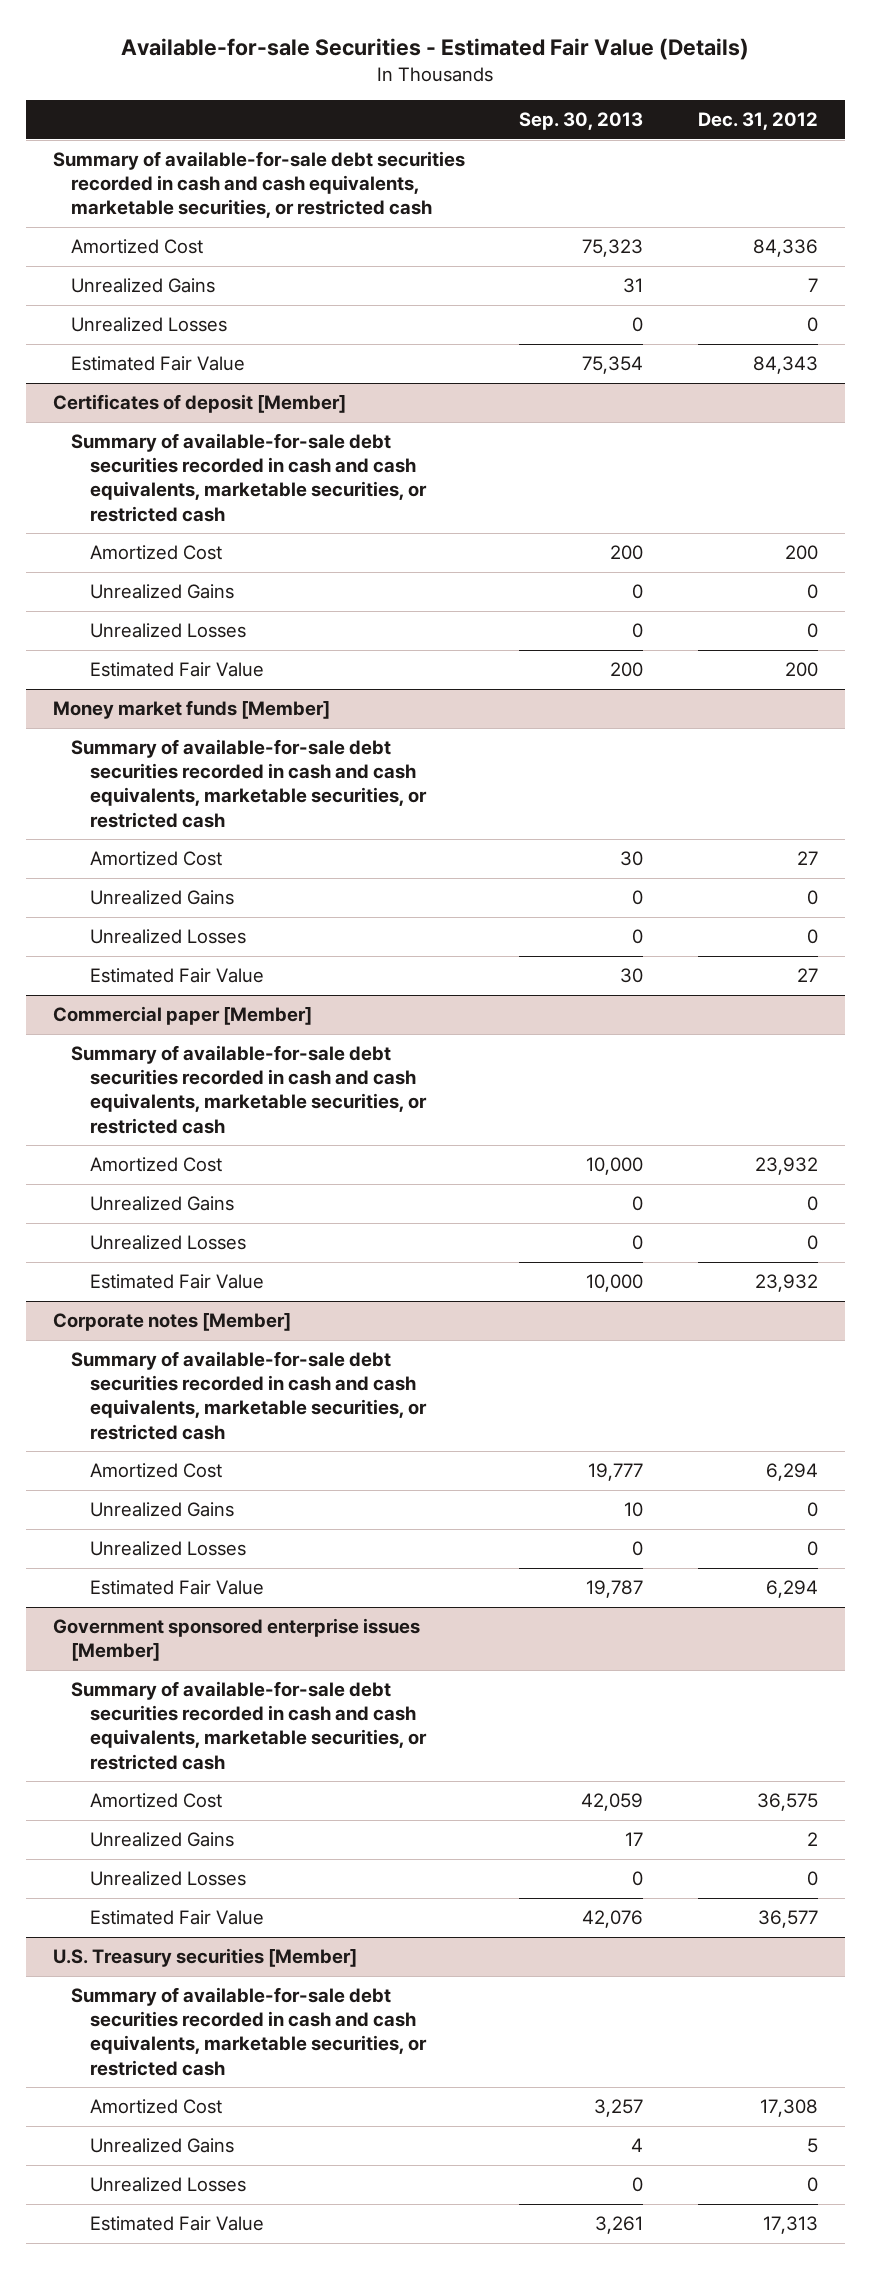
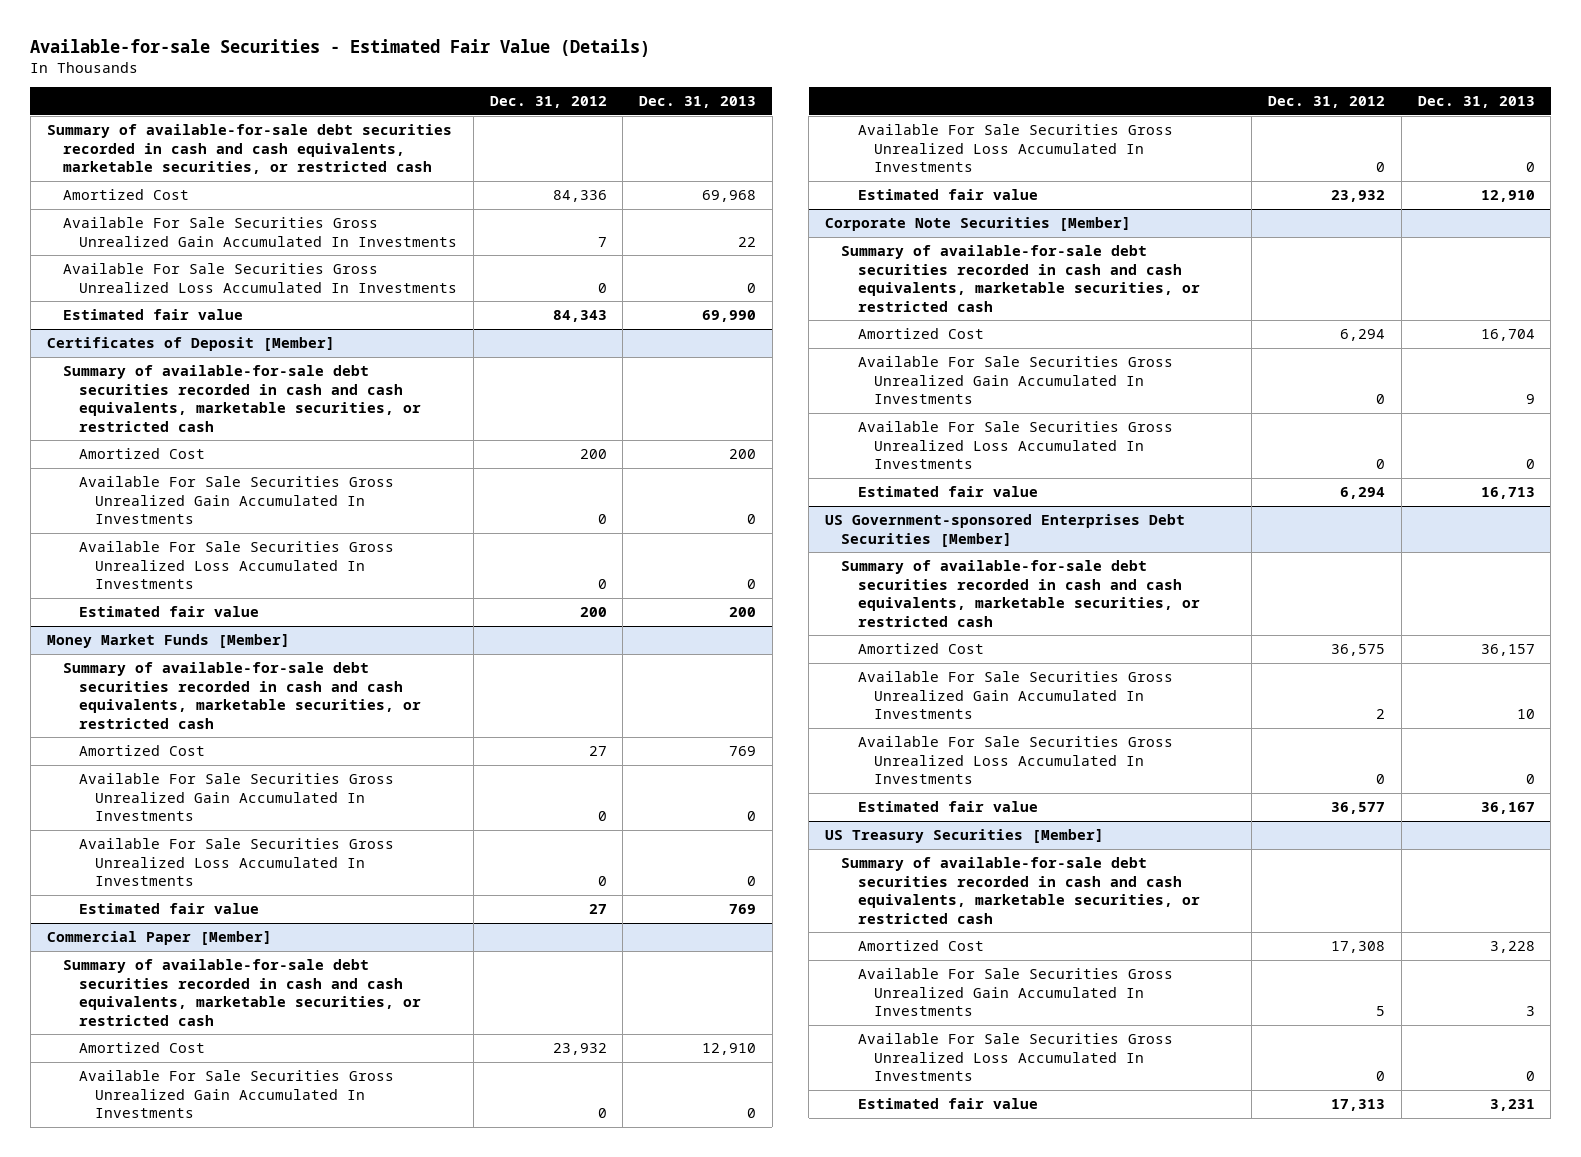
[519,111,644,130] Sep. 30, 2013 -> none
none -> [639,96,757,109] Dec. 31, 2013
[71,278,216,294] Unrealized Gains -> [62,217,457,247] Available For Sale Securities Gross Unrealized Gain Accumulated In Investments
[71,317,228,333] Unrealized Losses -> [62,263,457,293] Available For Sale Securities Gross Unrealized Loss Accumulated In Investments
[71,356,246,372] Estimated Fair Value -> [62,309,243,321] Estimated fair value
[52,394,346,414] Certificates of deposit [Member] -> [46,337,335,352] Certificates of Deposit [Member]
[90,584,235,600] Unrealized Gains -> [78,476,394,525] Available For Sale Securities Gross Unrealized Gain Accumulated In Investments
[90,623,247,639] Unrealized Losses -> [78,541,394,590] Available For Sale Securities Gross Unrealized Loss Accumulated In Investments
[90,662,265,678] Estimated Fair Value -> [78,606,259,618] Estimated fair value
[52,700,330,720] Money market funds [Member] -> [46,634,290,649] Money Market Funds [Member]
[90,890,235,906] Unrealized Gains -> [78,773,394,822] Available For Sale Securities Gross Unrealized Gain Accumulated In Investments
[90,929,247,945] Unrealized Losses -> [78,838,394,887] Available For Sale Securities Gross Unrealized Loss Accumulated In Investments
[90,968,265,984] Estimated Fair Value -> [78,903,259,915] Estimated fair value
[52,1006,312,1026] Commercial paper [Member] -> [46,931,272,946] Commercial Paper [Member]
[52,1313,291,1332] Corporate notes [Member] -> none
[90,1196,235,1212] Unrealized Gains -> [78,1070,394,1119] Available For Sale Securities Gross Unrealized Gain Accumulated In Investments
[90,1235,247,1251] Unrealized Losses -> [857,124,1173,173] Available For Sale Securities Gross Unrealized Loss Accumulated In Investments
[90,1274,265,1290] Estimated Fair Value -> [857,189,1038,201] Estimated fair value
none -> [825,217,1132,232] Corporate Note Securities [Member]
[52,1618,420,1662] Government sponsored enterprise issues [Member] -> none
[90,1502,235,1518] Unrealized Gains -> [857,356,1173,405] Available For Sale Securities Gross Unrealized Gain Accumulated In Investments
[90,1541,247,1557] Unrealized Losses -> [857,421,1173,470] Available For Sale Securities Gross Unrealized Loss Accumulated In Investments
[90,1580,265,1596] Estimated Fair Value -> [857,486,1038,498] Estimated fair value
none -> [825,514,1186,547] US Government-sponsored Enterprises Debt Securities [Member]
[90,1832,235,1848] Unrealized Gains -> [857,671,1173,720] Available For Sale Securities Gross Unrealized Gain Accumulated In Investments
[90,1871,247,1887] Unrealized Losses -> [857,736,1173,785] Available For Sale Securities Gross Unrealized Loss Accumulated In Investments
[90,1910,265,1926] Estimated Fair Value -> [857,801,1038,813] Estimated fair value
[52,1948,357,1968] U.S. Treasury securities [Member] -> [825,829,1105,844] US Treasury Securities [Member]
[90,2138,235,2154] Unrealized Gains -> [857,968,1173,1017] Available For Sale Securities Gross Unrealized Gain Accumulated In Investments
[90,2177,247,2193] Unrealized Losses -> [857,1033,1173,1082] Available For Sale Securities Gross Unrealized Loss Accumulated In Investments
[90,2216,265,2232] Estimated Fair Value -> [857,1098,1038,1110] Estimated fair value

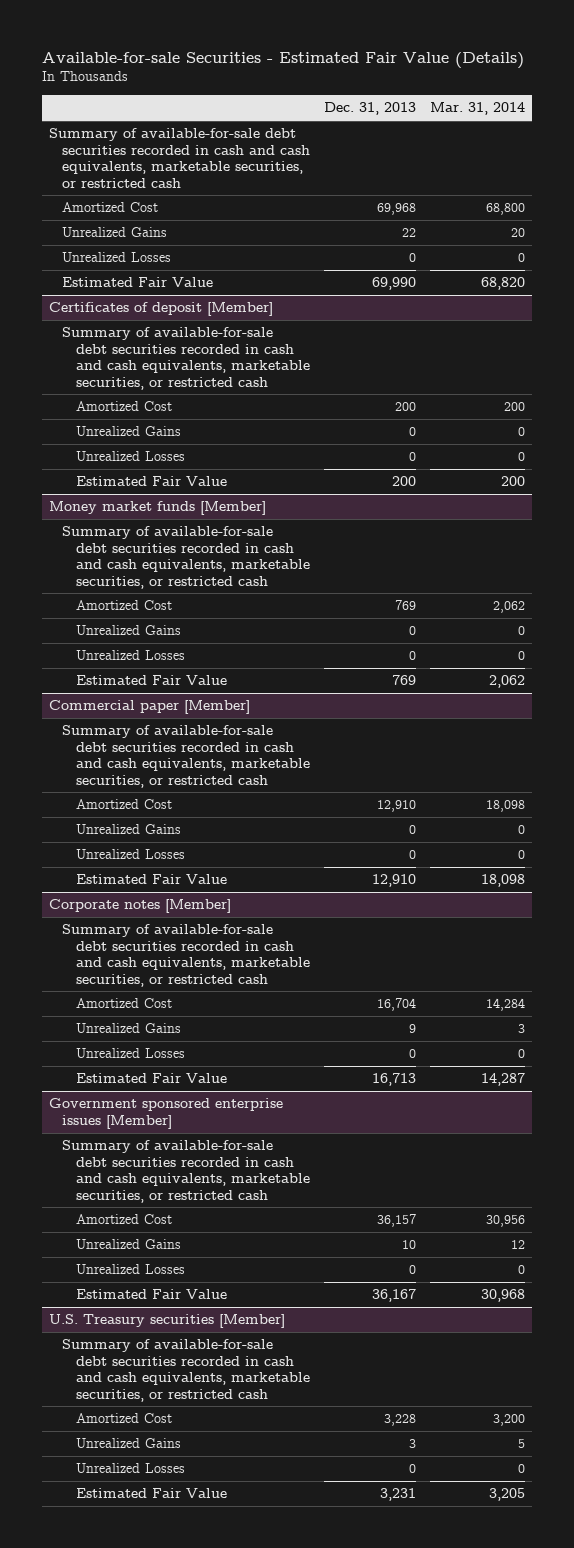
[489,96,607,109] Dec. 31, 2012 -> none
none -> [429,102,525,116] Mar. 31, 2014
[62,217,457,247] Available For Sale Securities Gross Unrealized Gain Accumulated In Investments -> [62,227,168,238] Unrealized Gains
[62,263,457,293] Available For Sale Securities Gross Unrealized Loss Accumulated In Investments -> [62,252,172,263] Unrealized Losses
[62,309,243,321] Estimated fair value -> [62,277,214,288] Estimated Fair Value
[46,337,335,352] Certificates of Deposit [Member] -> [48,302,273,317] Certificates of deposit [Member]
[78,476,394,525] Available For Sale Securities Gross Unrealized Gain Accumulated In Investments -> [76,426,182,437] Unrealized Gains
[78,541,394,590] Available For Sale Securities Gross Unrealized Loss Accumulated In Investments -> [76,451,186,462] Unrealized Losses
[78,606,259,618] Estimated fair value -> [76,476,228,487] Estimated Fair Value
[46,634,290,649] Money Market Funds [Member] -> [48,501,266,516] Money market funds [Member]
[78,773,394,822] Available For Sale Securities Gross Unrealized Gain Accumulated In Investments -> [76,625,182,636] Unrealized Gains
[78,838,394,887] Available For Sale Securities Gross Unrealized Loss Accumulated In Investments -> [76,650,186,661] Unrealized Losses
[78,903,259,915] Estimated fair value -> [76,675,228,686] Estimated Fair Value
[46,931,272,946] Commercial Paper [Member] -> [48,700,250,715] Commercial paper [Member]
[825,217,1132,232] Corporate Note Securities [Member] -> none
[78,1070,394,1119] Available For Sale Securities Gross Unrealized Gain Accumulated In Investments -> [76,824,182,835] Unrealized Gains
[857,124,1173,173] Available For Sale Securities Gross Unrealized Loss Accumulated In Investments -> [76,849,186,860] Unrealized Losses
[857,189,1038,201] Estimated fair value -> [76,874,228,885] Estimated Fair Value
none -> [48,899,231,914] Corporate notes [Member]
[825,514,1186,547] US Government-sponsored Enterprises Debt Securities [Member] -> none
[857,356,1173,405] Available For Sale Securities Gross Unrealized Gain Accumulated In Investments -> [76,1023,182,1034] Unrealized Gains
[857,421,1173,470] Available For Sale Securities Gross Unrealized Loss Accumulated In Investments -> [76,1048,186,1059] Unrealized Losses
[857,486,1038,498] Estimated fair value -> [76,1073,228,1084] Estimated Fair Value
none -> [48,1098,283,1129] Government sponsored enterprise issues [Member]
[857,671,1173,720] Available For Sale Securities Gross Unrealized Gain Accumulated In Investments -> [76,1239,182,1250] Unrealized Gains
[857,736,1173,785] Available For Sale Securities Gross Unrealized Loss Accumulated In Investments -> [76,1264,186,1275] Unrealized Losses
[857,801,1038,813] Estimated fair value -> [76,1289,228,1300] Estimated Fair Value
[825,829,1105,844] US Treasury Securities [Member] -> [48,1314,285,1329] U.S. Treasury securities [Member]
[857,968,1173,1017] Available For Sale Securities Gross Unrealized Gain Accumulated In Investments -> [76,1438,182,1449] Unrealized Gains
[857,1033,1173,1082] Available For Sale Securities Gross Unrealized Loss Accumulated In Investments -> [76,1463,186,1474] Unrealized Losses
[857,1098,1038,1110] Estimated fair value -> [76,1488,228,1499] Estimated Fair Value

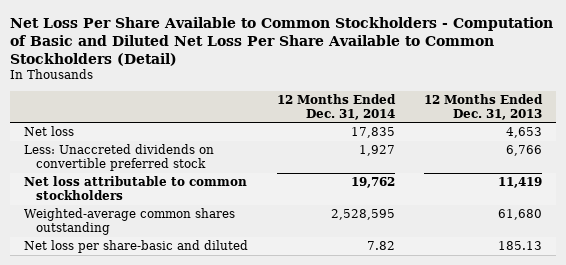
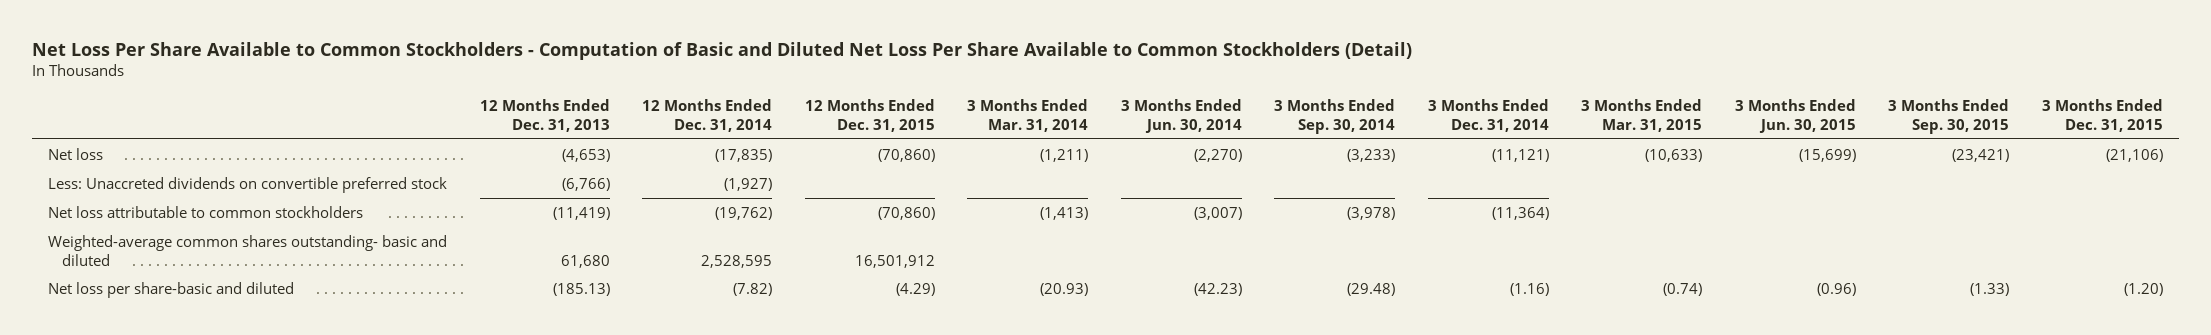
none -> [804,99,935,133] 12 Months Ended Dec. 31, 2015
none -> [967,99,1089,133] 3 Months Ended Mar. 31, 2014
none -> [1120,99,1242,134] 3 Months Ended Jun. 30, 2014
none -> [1274,99,1396,135] 3 Months Ended Sep. 30, 2014
none -> [1427,99,1549,133] 3 Months Ended Dec. 31, 2014
none -> [1581,99,1703,133] 3 Months Ended Mar. 31, 2015
none -> [1734,99,1856,134] 3 Months Ended Jun. 30, 2015
none -> [1888,99,2010,135] 3 Months Ended Sep. 30, 2015
none -> [2041,99,2163,133] 3 Months Ended Dec. 31, 2015
[350,127,395,139] 17,835 -> [715,148,773,162] (17,835)
[505,127,542,139] 4,653 -> [561,148,610,162] (4,653)
[358,145,395,157] 1,927 -> [724,177,773,191] (1,927)
[505,145,542,157] 6,766 -> [561,177,610,191] (6,766)
[350,177,395,189] 19,762 -> [715,206,773,220] (19,762)
[497,177,542,189] 11,419 -> [552,206,610,220] (11,419)
[24,208,236,235] Weighted-average common shares outstanding -> [48,234,448,266] Weighted-average common shares outstanding- basic and diluted
[366,241,395,251] 7.82 -> [733,282,773,296] (7.82)
[497,241,542,251] 185.13 -> [552,282,610,296] (185.13)

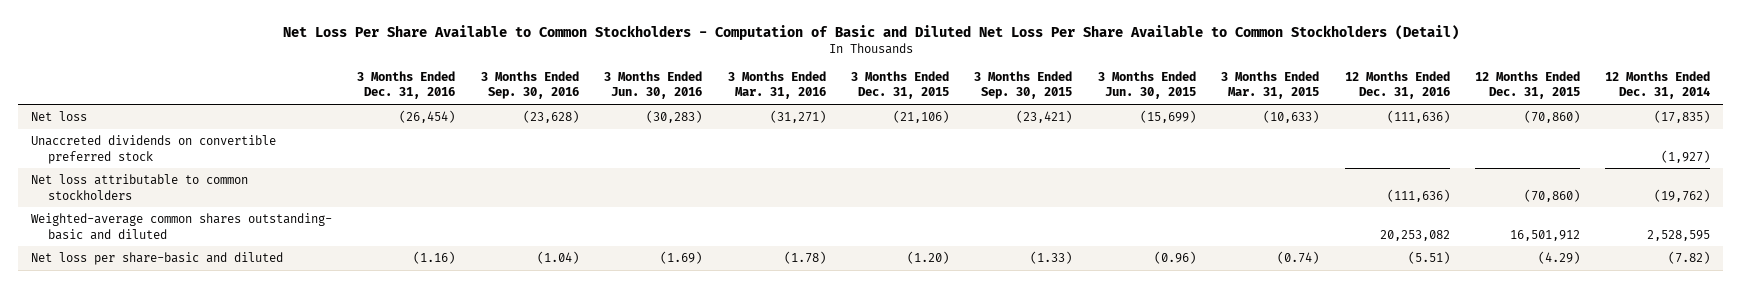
[479,99,610,133] 12 Months Ended Dec. 31, 2013 -> none
[967,99,1089,133] 3 Months Ended Mar. 31, 2014 -> none
[1120,99,1242,134] 3 Months Ended Jun. 30, 2014 -> none
[1274,99,1396,135] 3 Months Ended Sep. 30, 2014 -> none
[1427,99,1549,133] 3 Months Ended Dec. 31, 2014 -> none
none -> [357,71,456,100] 3 Months Ended Dec. 31, 2016
none -> [480,71,579,100] 3 Months Ended Sep. 30, 2016
none -> [604,71,703,100] 3 Months Ended Jun. 30, 2016
none -> [727,71,826,100] 3 Months Ended Mar. 31, 2016
none -> [1344,71,1450,100] 12 Months Ended Dec. 31, 2016
[48,176,448,193] Less: Unaccreted dividends on convertible preferred stock -> [31,135,277,164] Unaccreted dividends on convertible preferred stock

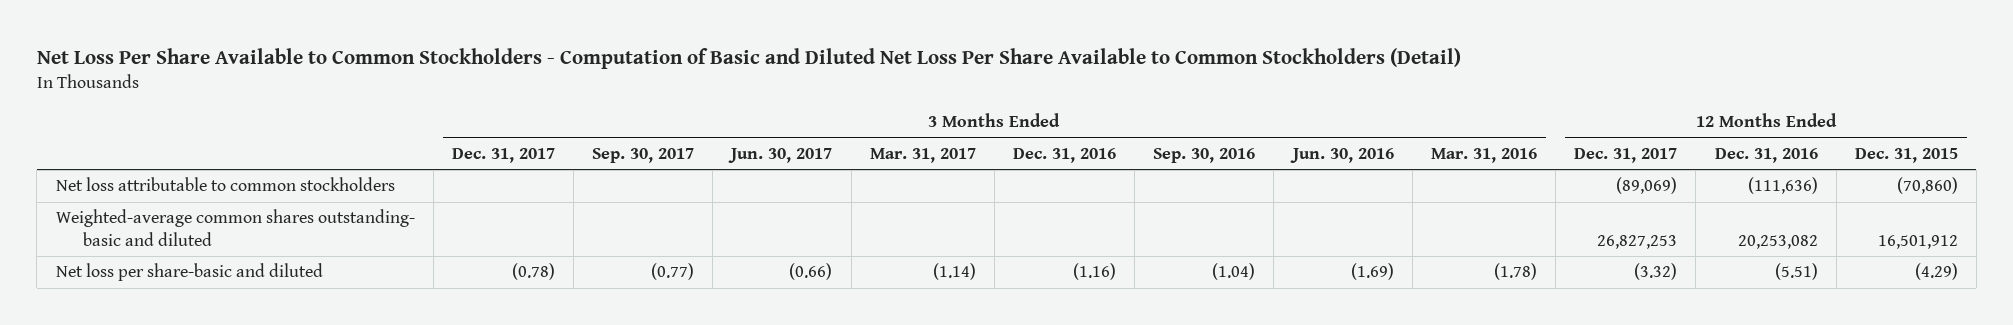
[850,71,949,100] 3 Months Ended Dec. 31, 2015 -> none
[974,71,1073,100] 3 Months Ended Sep. 30, 2015 -> none
[1097,71,1196,100] 3 Months Ended Jun. 30, 2015 -> none
[1221,71,1320,100] 3 Months Ended Mar. 31, 2015 -> none
[1605,71,1711,100] 12 Months Ended Dec. 31, 2014 -> none
none -> [451,147,555,163] Dec. 31, 2017
none -> [592,147,695,163] Sep. 30, 2017
none -> [728,147,833,163] Jun. 30, 2017
none -> [869,147,976,163] Mar. 31, 2017
none -> [1574,147,1678,163] Dec. 31, 2017
[31,111,88,122] Net loss -> none
[31,135,277,164] Unaccreted dividends on convertible preferred stock -> none

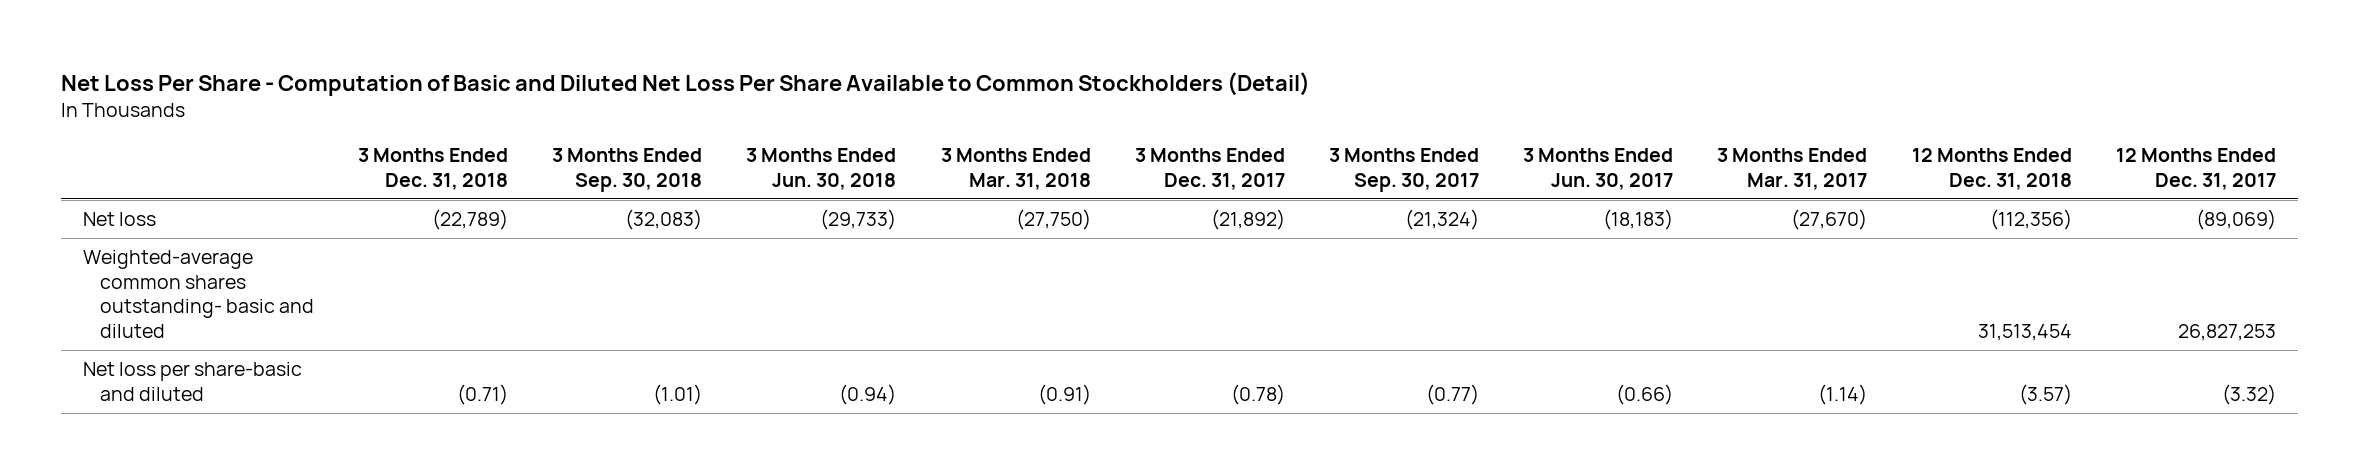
[36,48,1461,70] Net Loss Per Share Available to Common Stockholders - Computation of Basic and Diluted Net Loss Per Share Available to Common Stockholders (Detail) -> [60,71,1310,96] Net Loss Per Share - Computation of Basic and Diluted Net Loss Per Share Available to Common Stockholders (Detail)
[1013,147,1117,163] Dec. 31, 2016 -> none
[1153,147,1256,163] Sep. 30, 2016 -> none
[1289,147,1394,163] Jun. 30, 2016 -> none
[1430,147,1537,163] Mar. 31, 2016 -> none
[1714,147,1818,163] Dec. 31, 2016 -> none
[1854,147,1958,163] Dec. 31, 2015 -> none
none -> [357,148,508,190] 3 Months Ended Dec. 31, 2018
none -> [552,148,703,192] 3 Months Ended Sep. 30, 2018
none -> [746,148,897,190] 3 Months Ended Jun. 30, 2018
none -> [940,148,1091,190] 3 Months Ended Mar. 31, 2018
none -> [1911,148,2072,190] 12 Months Ended Dec. 31, 2018
[55,177,395,192] Net loss attributable to common stockholders -> none
none -> [82,212,156,227] Net loss

